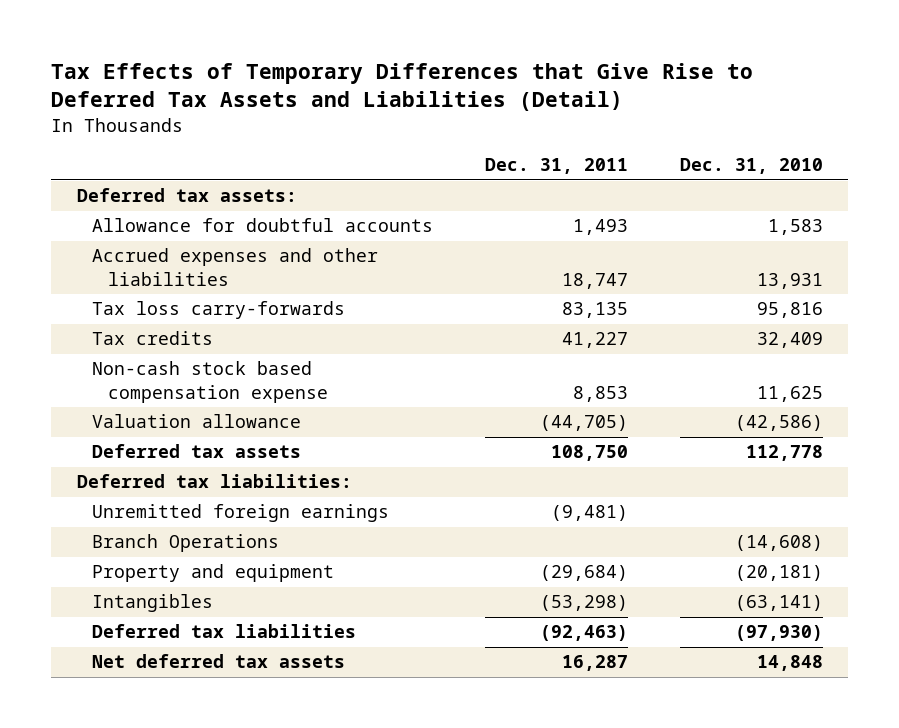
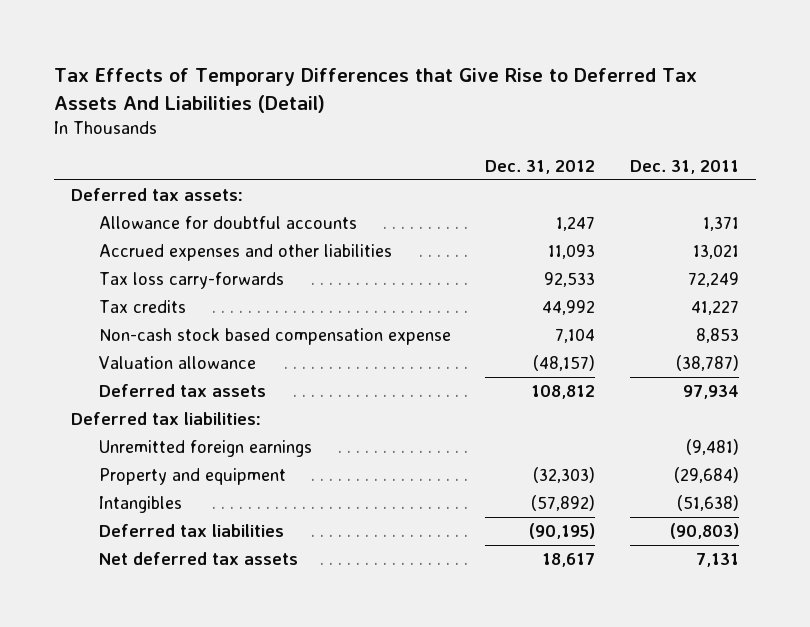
[50,62,753,112] Tax Effects of Temporary Differences that Give Rise to Deferred Tax Assets and Liabilities (Detail) -> [53,67,697,113] Tax Effects of Temporary Differences that Give Rise to Deferred Tax Assets And Liabilities (Detail)
[679,158,823,175] Dec. 31, 2010 -> none
none -> [485,159,596,174] Dec. 31, 2012
[572,219,628,236] 1,493 -> [703,216,740,232] 1,371
[561,272,628,289] 18,747 -> [693,244,740,260] 13,021
[561,302,628,319] 83,135 -> [688,272,740,288] 72,249
[539,415,628,432] (44,705) -> [676,355,740,372] (38,787)
[550,445,628,462] 108,750 -> [683,385,740,400] 97,934
[92,534,280,553] Branch Operations -> none
[539,595,628,612] (53,298) -> [677,495,740,512] (51,638)
[539,625,628,642] (92,463) -> [670,523,740,540] (90,803)
[561,655,628,672] 16,287 -> [696,553,740,568] 7,131

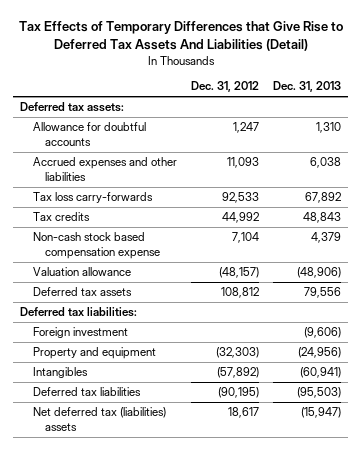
[630,159,740,174] Dec. 31, 2011 -> none
none -> [273,81,342,93] Dec. 31, 2013
[98,440,312,458] Unremitted foreign earnings -> [32,327,128,339] Foreign investment
[98,552,298,566] Net deferred tax assets -> [32,407,166,431] Net deferred tax (liabilities) assets

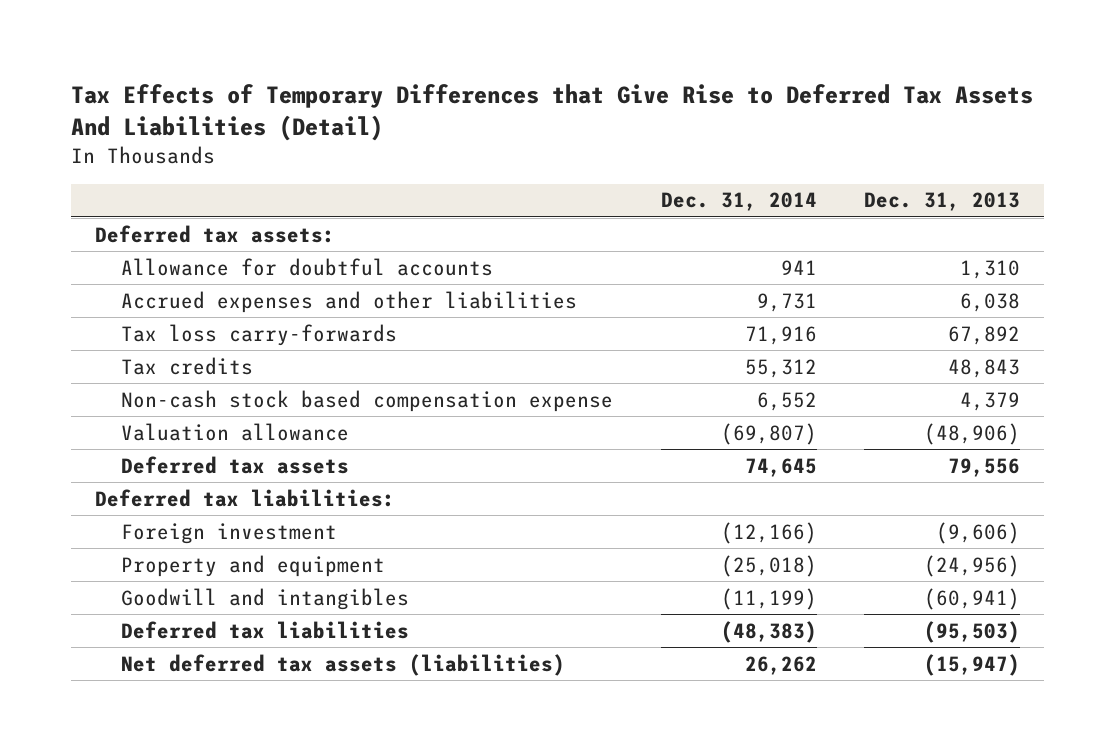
[190,81,259,93] Dec. 31, 2012 -> none
none -> [660,192,817,212] Dec. 31, 2014
[32,367,88,379] Intangibles -> [121,587,410,610] Goodwill and intangibles
[32,407,166,431] Net deferred tax (liabilities) assets -> [121,653,566,676] Net deferred tax assets (liabilities)

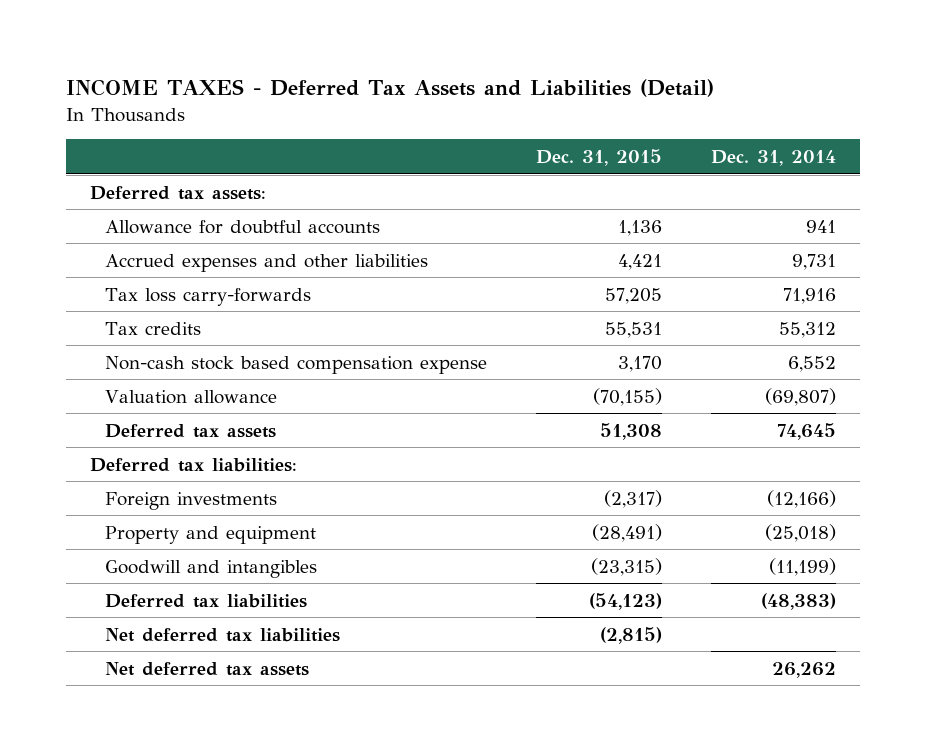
[71,84,1034,142] Tax Effects of Temporary Differences that Give Rise to Deferred Tax Assets And Liabilities (Detail) -> [65,79,714,98] INCOME TAXES - Deferred Tax Assets and Liabilities (Detail)
[864,192,1021,212] Dec. 31, 2013 -> none
none -> [535,148,662,166] Dec. 31, 2015
[121,522,338,544] Foreign investment -> [104,491,277,510] Foreign investments
none -> [104,627,340,642] Net deferred tax liabilities
[121,653,566,676] Net deferred tax assets (liabilities) -> [104,661,309,676] Net deferred tax assets

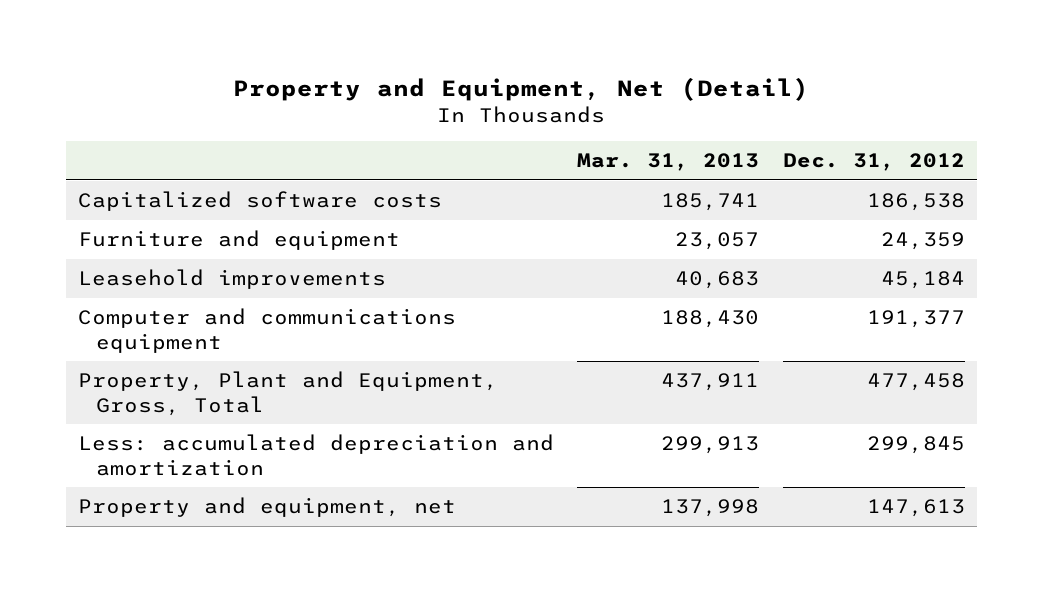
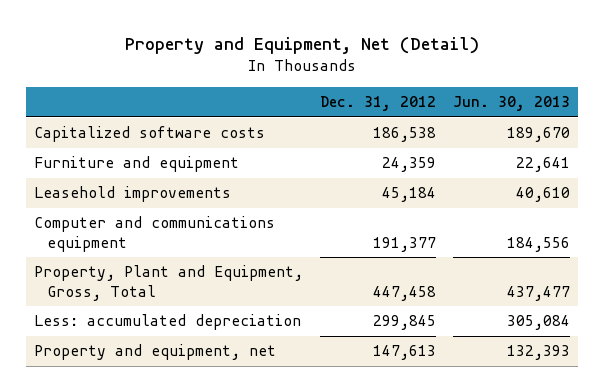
[577,153,760,172] Mar. 31, 2013 -> none
none -> [452,96,570,112] Jun. 30, 2013
[866,373,965,392] 477,458 -> [373,285,437,301] 447,458
[77,434,554,476] Less: accumulated depreciation and amortization -> [34,314,302,331] Less: accumulated depreciation

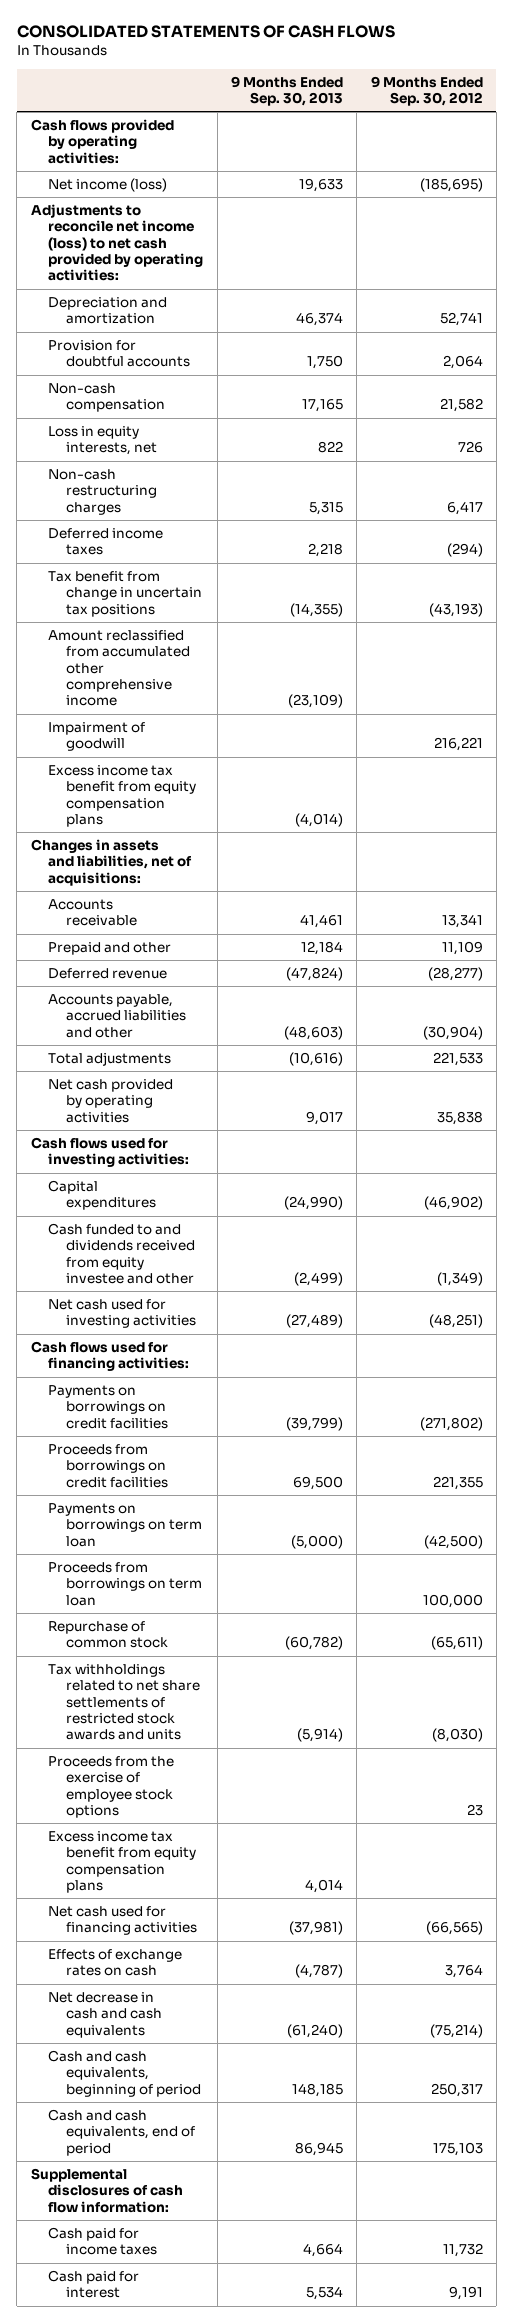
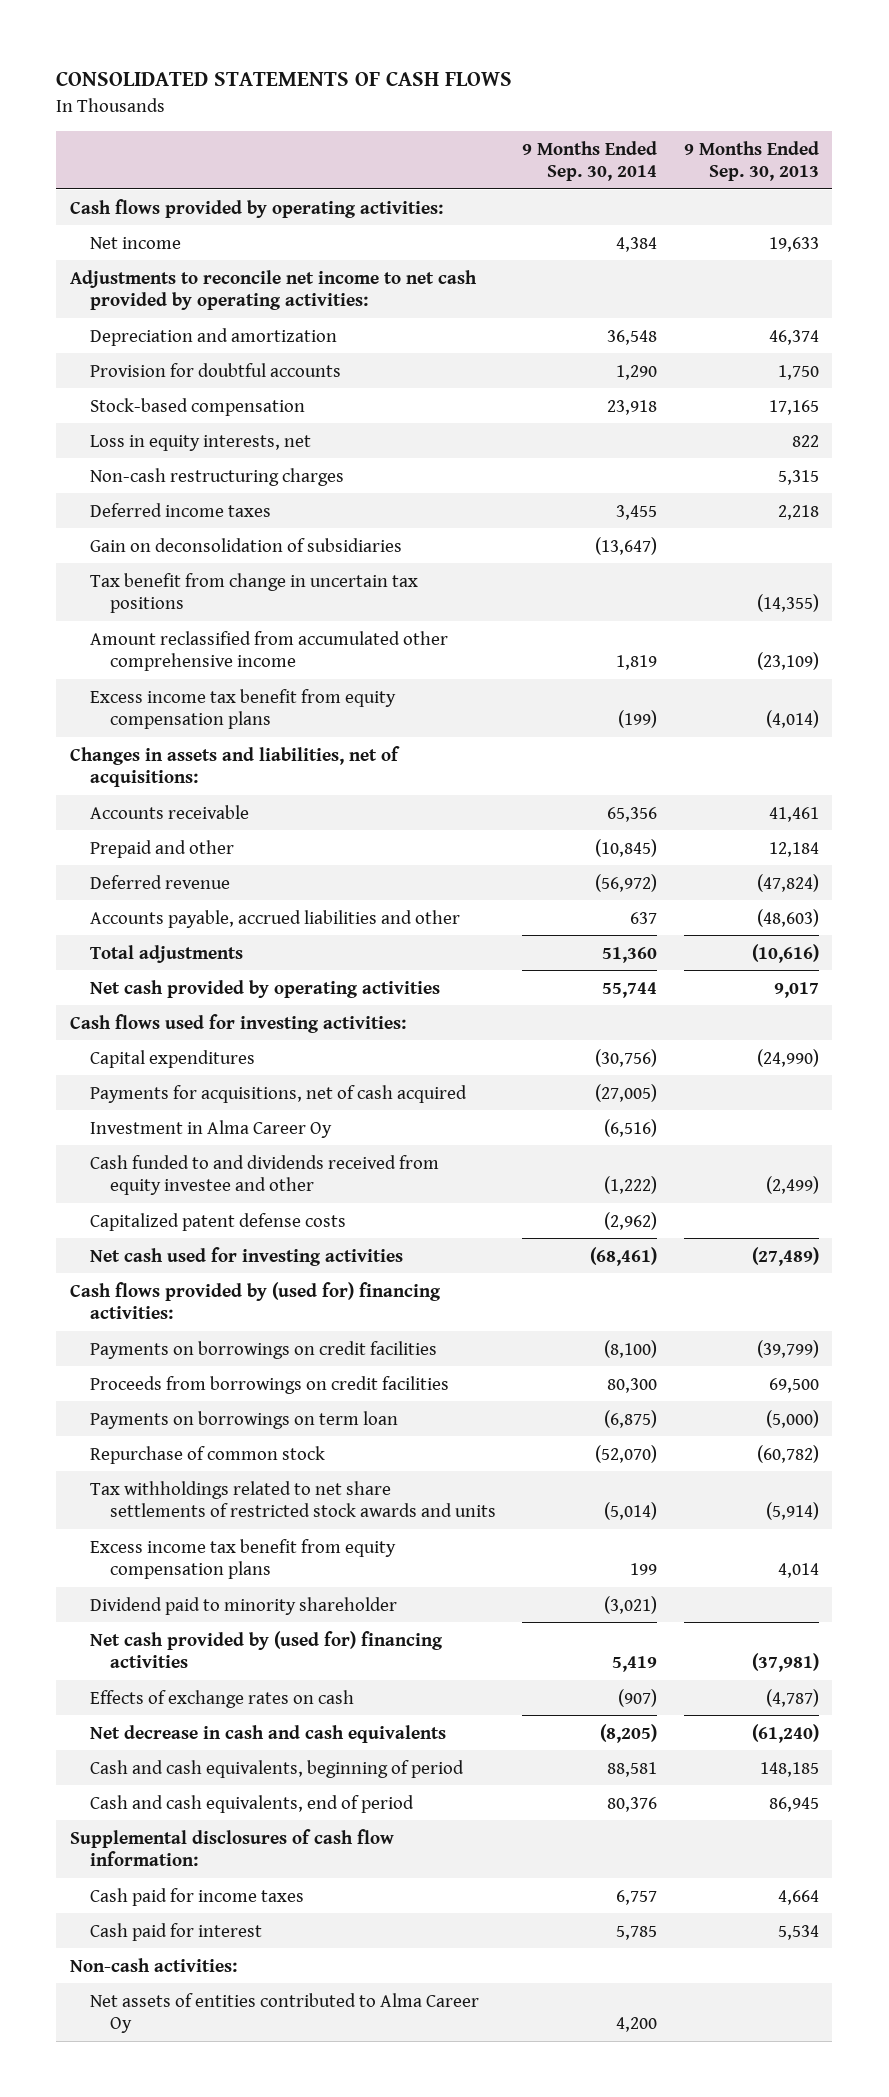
[370,75,483,107] 9 Months Ended Sep. 30, 2012 -> none
none -> [522,140,658,181] 9 Months Ended Sep. 30, 2014
[48,178,168,193] Net income (loss) -> [89,236,181,249] Net income
[30,204,204,282] Adjustments to reconcile net income (loss) to net cash provided by operating activities: -> [69,269,477,310] Adjustments to reconcile net income to net cash provided by operating activities:
[48,383,165,413] Non-cash compensation -> [89,397,305,416] Stock-based compensation
none -> [89,537,402,552] Gain on deconsolidation of subsidiaries
[48,722,146,752] Impairment of goodwill -> none
none -> [89,1084,467,1103] Payments for acquisitions, net of cash acquired
none -> [89,1119,332,1138] Investment in Alma Career Oy
none -> [89,1212,346,1231] Capitalized patent defense costs
[30,1341,190,1372] Cash flows used for financing activities: -> [69,1281,441,1319] Cash flows provided by (used for) financing activities:
[48,1562,202,1606] Proceeds from borrowings on term loan -> none
[48,1756,175,1819] Proceeds from the exercise of employee stock options -> none
none -> [89,1596,397,1615] Dividend paid to minority shareholder
[48,1906,197,1936] Net cash used for financing activities -> [89,1630,443,1668] Net cash provided by (used for) financing activities
none -> [69,1957,237,1972] Non-cash activities:
none -> [89,1992,479,2033] Net assets of entities contributed to Alma Career Oy

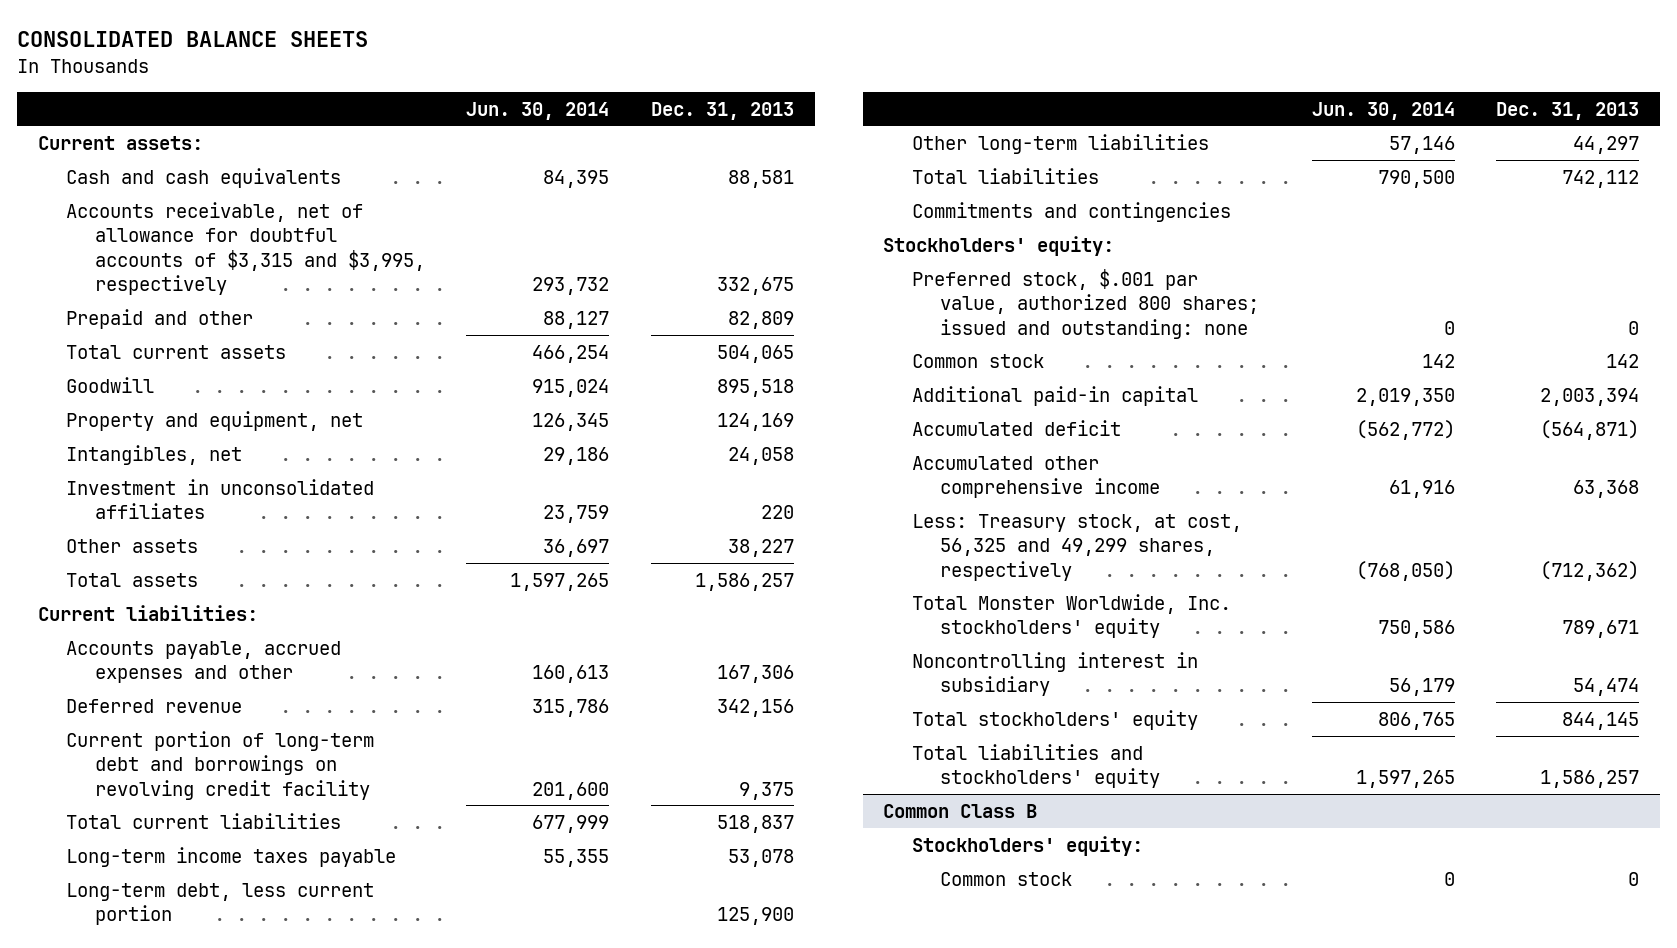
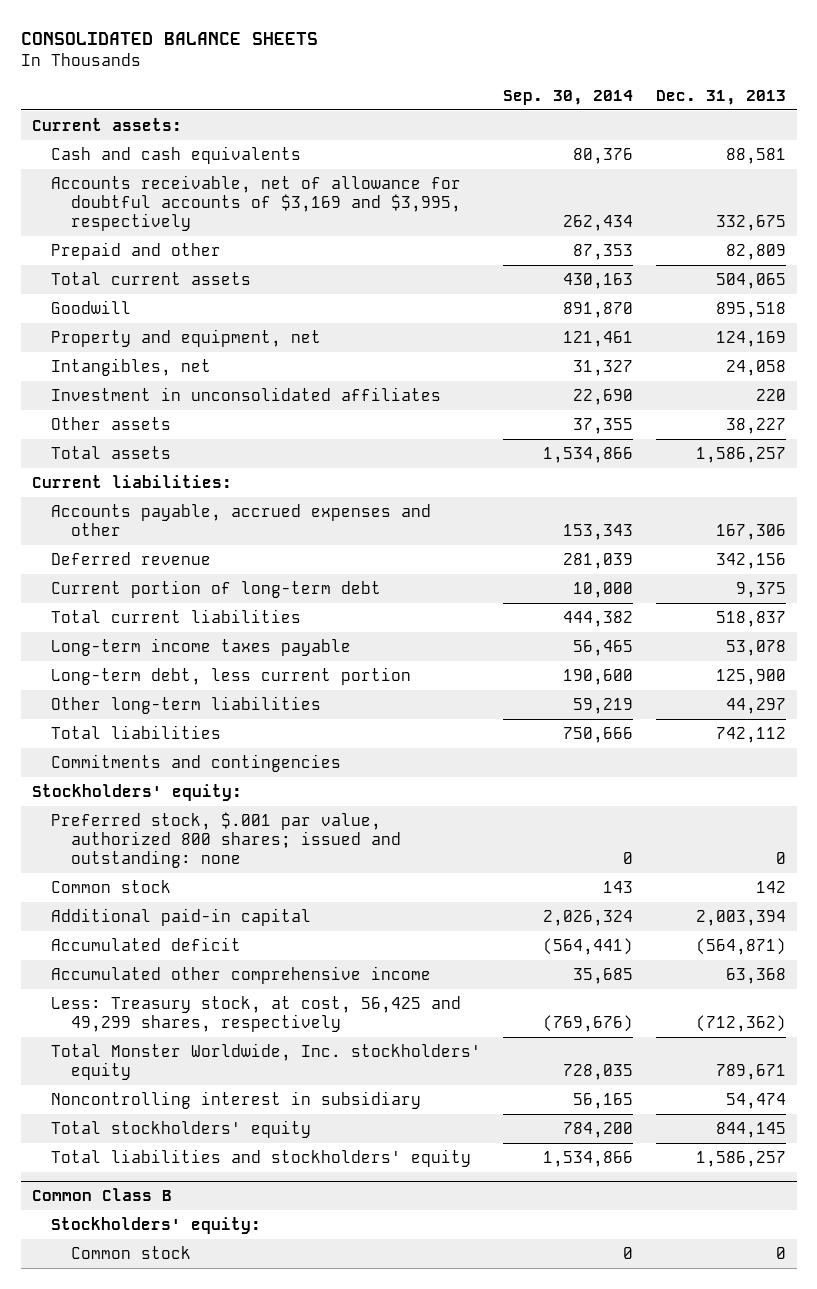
[466,101,610,120] Jun. 30, 2014 -> none
none -> [503,89,634,105] Sep. 30, 2014
[66,201,425,295] Accounts receivable, net of allowance for doubtful accounts of $3,315 and $3,995, respectively -> [51,174,462,231] Accounts receivable, net of allowance for doubtful accounts of $3,169 and $3,995, respectively
[66,730,375,800] Current portion of long-term debt and borrowings on revolving credit facility -> [51,579,382,598] Current portion of long-term debt
[911,513,1242,581] Less: Treasury stock, at cost, 56,325 and 49,299 shares, respectively -> [51,995,462,1032] Less: Treasury stock, at cost, 56,425 and 49,299 shares, respectively

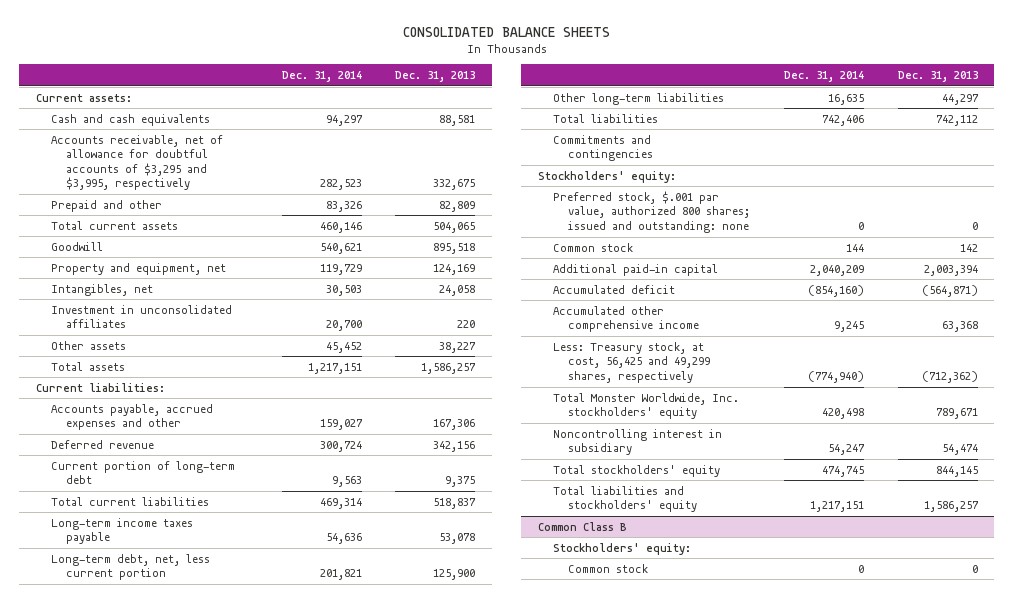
[503,89,634,105] Sep. 30, 2014 -> none
none -> [281,71,362,83] Dec. 31, 2014
[51,174,462,231] Accounts receivable, net of allowance for doubtful accounts of $3,169 and $3,995, respectively -> [50,134,223,191] Accounts receivable, net of allowance for doubtful accounts of $3,295 and $3,995, respectively
[51,666,412,685] Long-term debt, less current portion -> [50,553,210,581] Long-term debt, net, less current portion

